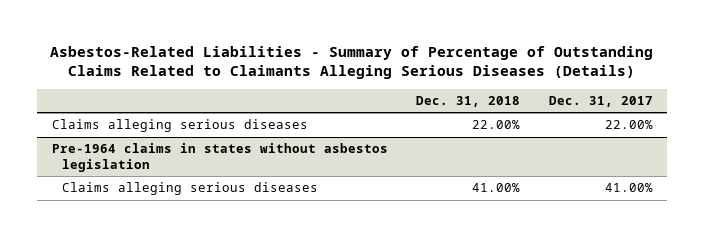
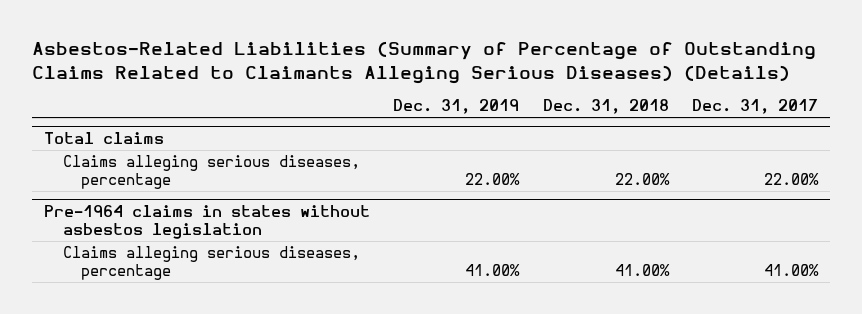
[50,45,654,80] Asbestos-Related Liabilities - Summary of Percentage of Outstanding Claims Related to Claimants Alleging Serious Diseases (Details) -> [31,41,816,84] Asbestos-Related Liabilities (Summary of Percentage of Outstanding Claims Related to Claimants Alleging Serious Diseases) (Details)
none -> [393,99,520,115] Dec. 31, 2019
none -> [43,132,164,145] Total claims
[51,119,308,133] Claims alleging serious diseases -> [62,155,360,189] Claims alleging serious diseases, percentage
[61,182,318,196] Claims alleging serious diseases -> [62,246,360,280] Claims alleging serious diseases, percentage

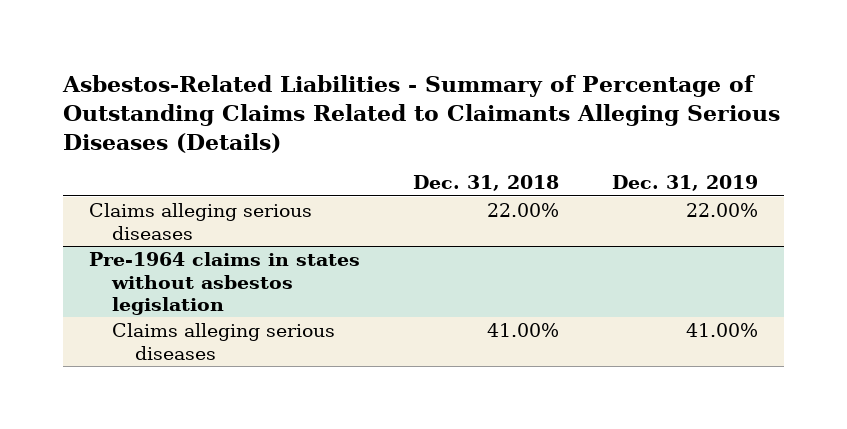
[31,41,816,84] Asbestos-Related Liabilities (Summary of Percentage of Outstanding Claims Related to Claimants Alleging Serious Diseases) (Details) -> [62,75,781,154] Asbestos-Related Liabilities - Summary of Percentage of Outstanding Claims Related to Claimants Alleging Serious Diseases (Details)
[692,99,819,115] Dec. 31, 2017 -> none
[43,132,164,145] Total claims -> none
[62,155,360,189] Claims alleging serious diseases, percentage -> [89,203,313,240] Claims alleging serious diseases
[62,246,360,280] Claims alleging serious diseases, percentage -> [112,323,336,360] Claims alleging serious diseases

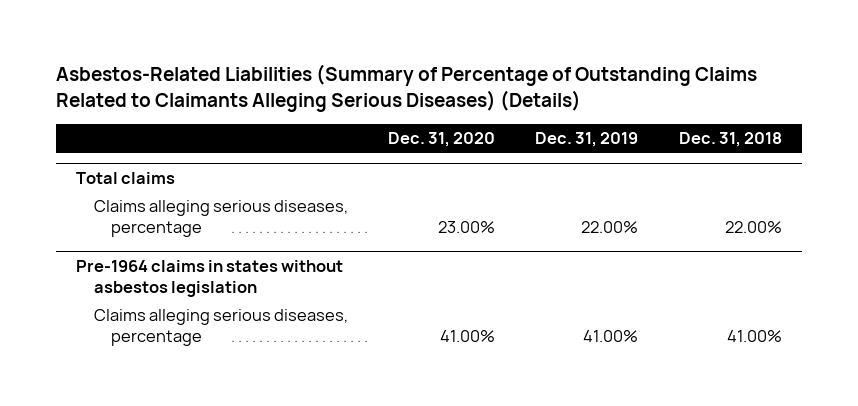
[62,75,781,154] Asbestos-Related Liabilities - Summary of Percentage of Outstanding Claims Related to Claimants Alleging Serious Diseases (Details) -> [55,64,757,113] Asbestos-Related Liabilities (Summary of Percentage of Outstanding Claims Related to Claimants Alleging Serious Diseases) (Details)
none -> [387,131,495,147] Dec. 31, 2020
none -> [75,171,175,184] Total claims
[89,203,313,240] Claims alleging serious diseases -> [93,200,348,238] Claims alleging serious diseases, percentage
[112,323,336,360] Claims alleging serious diseases -> [93,309,348,347] Claims alleging serious diseases, percentage

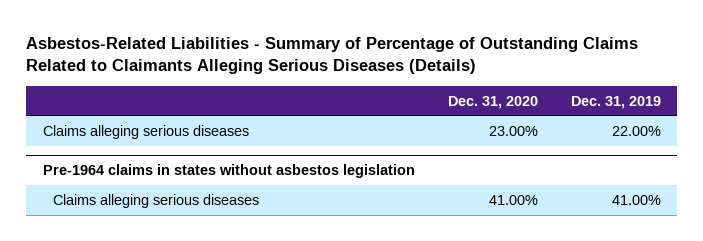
[55,64,757,113] Asbestos-Related Liabilities (Summary of Percentage of Outstanding Claims Related to Claimants Alleging Serious Diseases) (Details) -> [26,36,639,75] Asbestos-Related Liabilities - Summary of Percentage of Outstanding Claims Related to Claimants Alleging Serious Diseases (Details)
[678,131,782,147] Dec. 31, 2018 -> none
[75,171,175,184] Total claims -> none
[93,200,348,238] Claims alleging serious diseases, percentage -> [42,124,249,139] Claims alleging serious diseases
[93,309,348,347] Claims alleging serious diseases, percentage -> [53,193,260,208] Claims alleging serious diseases

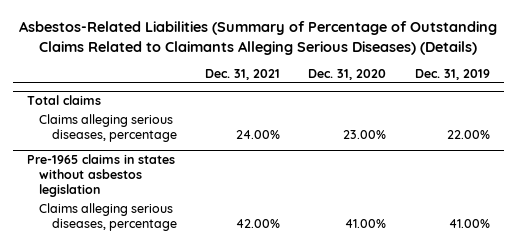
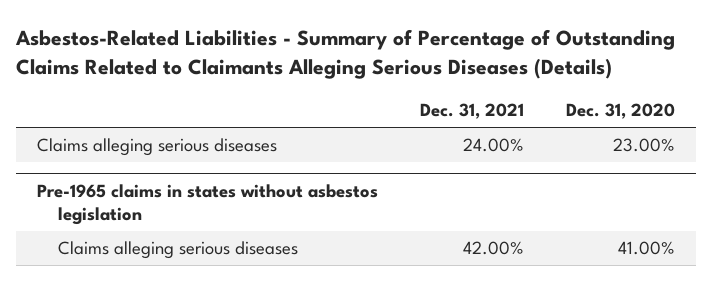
[19,21,498,55] Asbestos-Related Liabilities (Summary of Percentage of Outstanding Claims Related to Claimants Alleging Serious Diseases) (Details) -> [15,29,676,80] Asbestos-Related Liabilities - Summary of Percentage of Outstanding Claims Related to Claimants Alleging Serious Diseases (Details)
[414,69,490,81] Dec. 31, 2019 -> none
[26,95,101,106] Total claims -> none
[39,113,177,142] Claims alleging serious diseases, percentage -> [37,138,278,157] Claims alleging serious diseases
[39,202,177,231] Claims alleging serious diseases, percentage -> [58,241,299,260] Claims alleging serious diseases

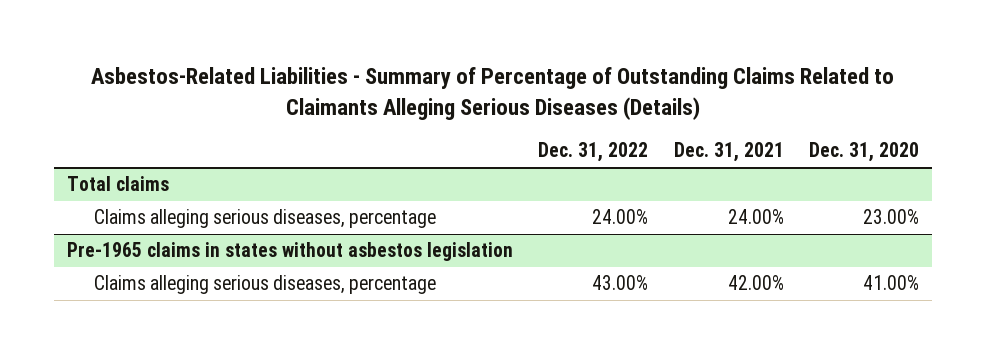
none -> [538,142,649,163] Dec. 31, 2022
none -> [66,176,169,192] Total claims
[37,138,278,157] Claims alleging serious diseases -> [94,209,437,229] Claims alleging serious diseases, percentage
[58,241,299,260] Claims alleging serious diseases -> [94,275,437,295] Claims alleging serious diseases, percentage

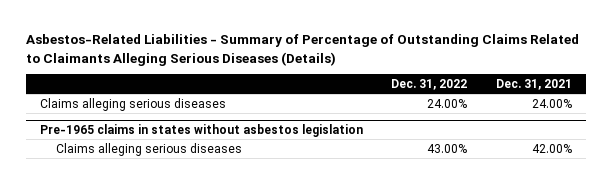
[808,142,919,163] Dec. 31, 2020 -> none
[66,176,169,192] Total claims -> none
[94,209,437,229] Claims alleging serious diseases, percentage -> [40,97,227,111] Claims alleging serious diseases
[94,275,437,295] Claims alleging serious diseases, percentage -> [55,142,242,156] Claims alleging serious diseases

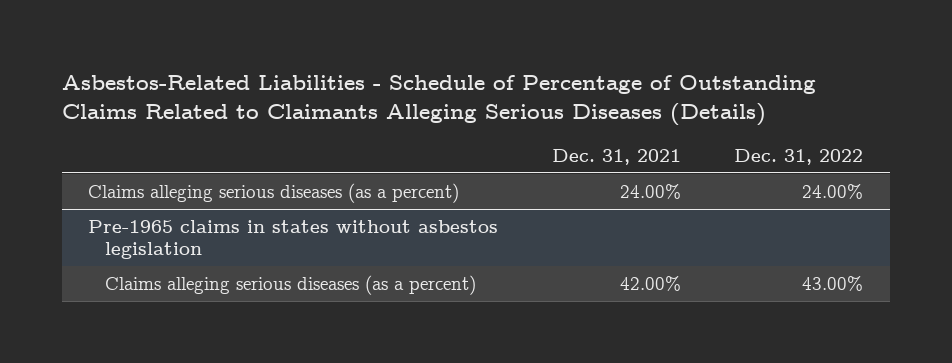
[25,34,579,66] Asbestos-Related Liabilities - Summary of Percentage of Outstanding Claims Related to Claimants Alleging Serious Diseases (Details) -> [61,75,816,127] Asbestos-Related Liabilities - Schedule of Percentage of Outstanding Claims Related to Claimants Alleging Serious Diseases (Details)
[40,97,227,111] Claims alleging serious diseases -> [88,182,460,203] Claims alleging serious diseases (as a percent)
[55,142,242,156] Claims alleging serious diseases -> [104,274,476,295] Claims alleging serious diseases (as a percent)

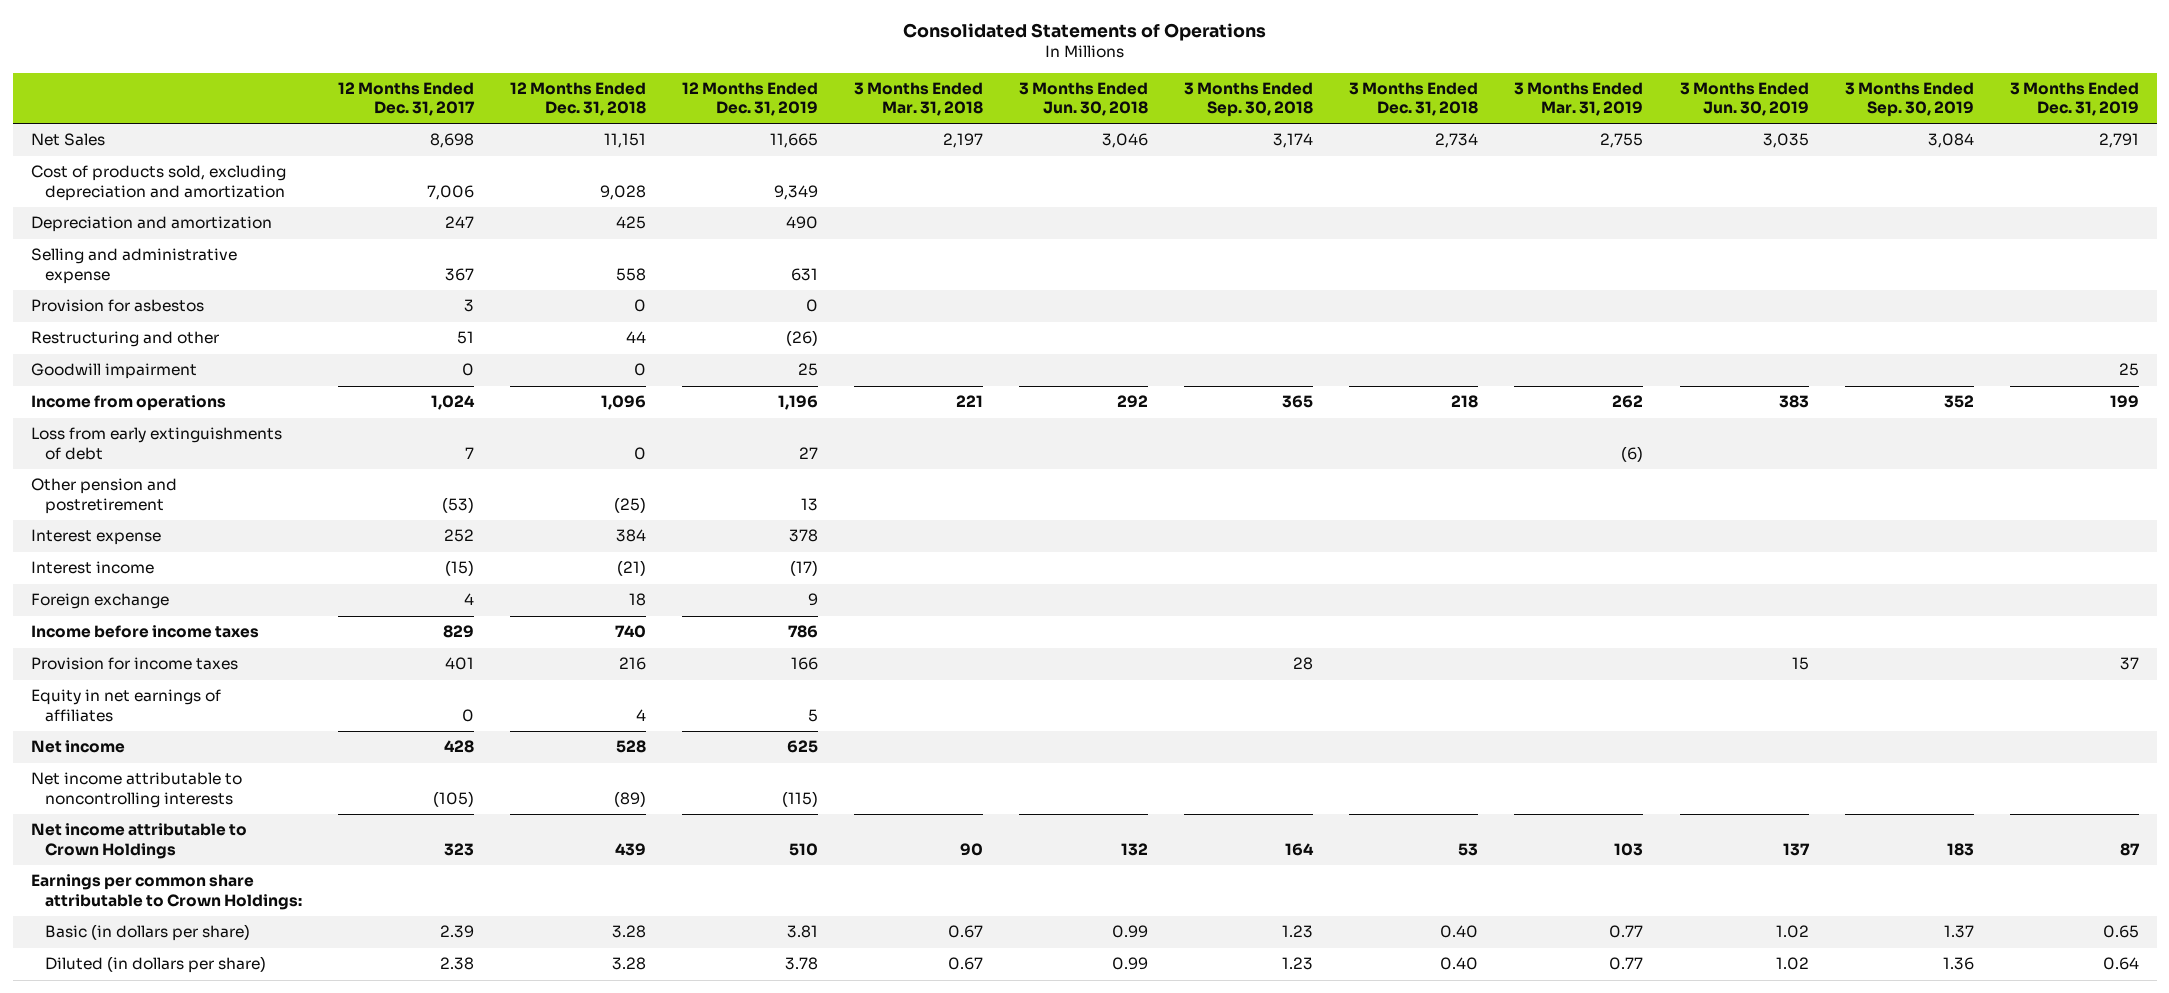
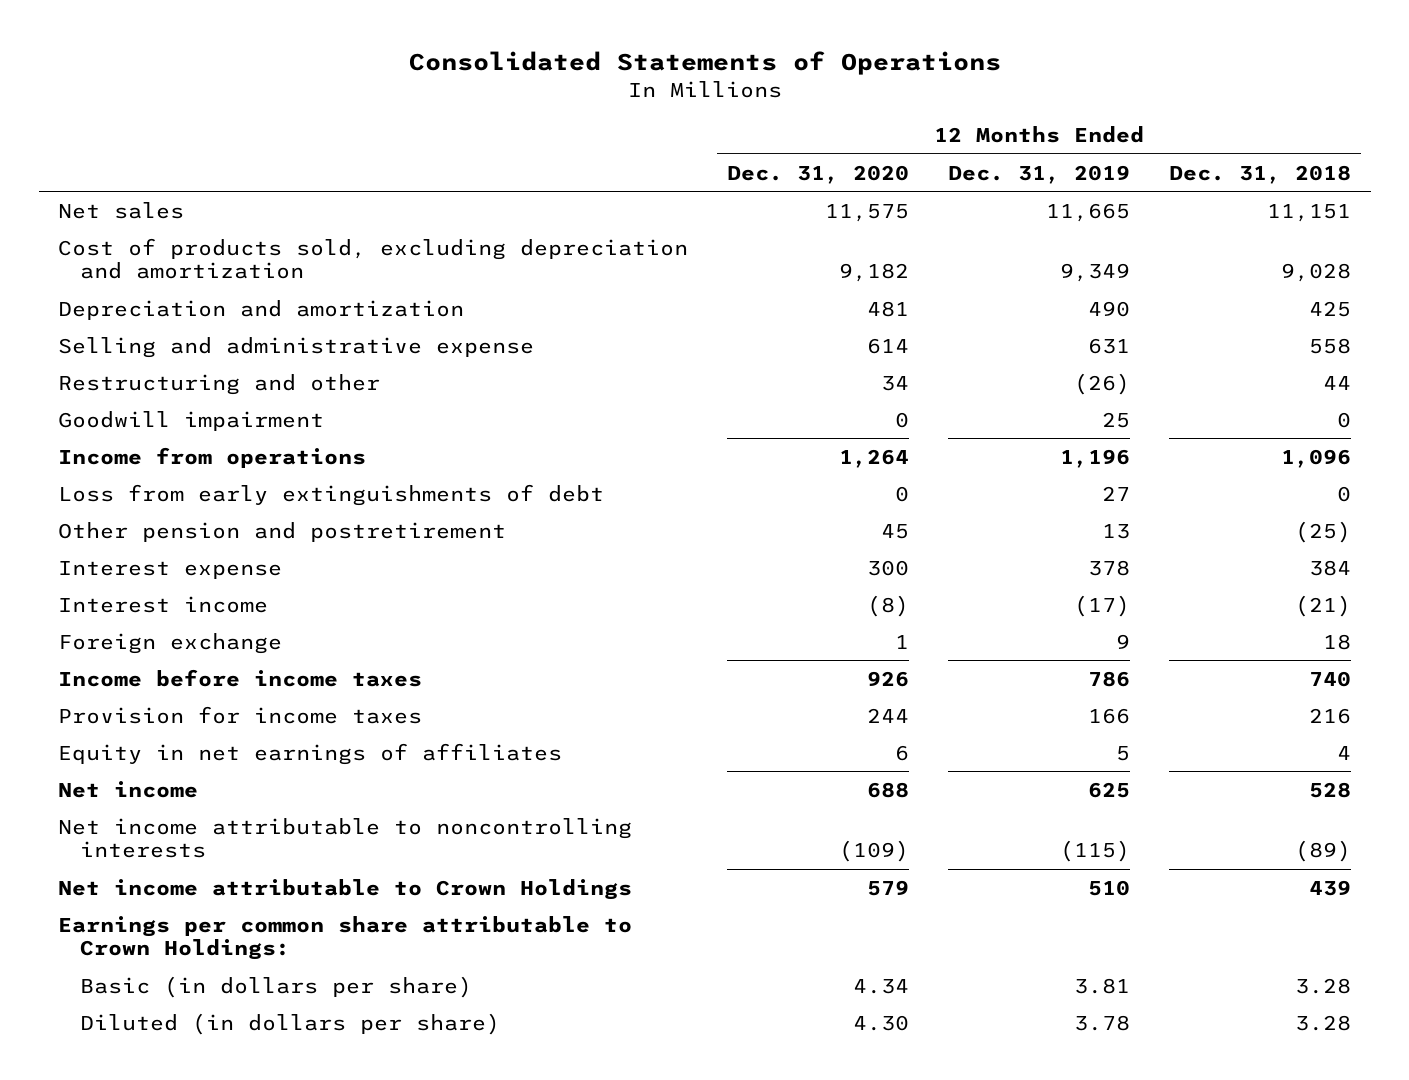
[337,82,475,117] 12 Months Ended Dec. 31, 2017 -> none
[853,82,983,117] 3 Months Ended Mar. 31, 2018 -> none
[1019,82,1149,117] 3 Months Ended Jun. 30, 2018 -> none
[1184,82,1314,118] 3 Months Ended Sep. 30, 2018 -> none
[1349,82,1479,117] 3 Months Ended Dec. 31, 2018 -> none
[1514,82,1644,117] 3 Months Ended Mar. 31, 2019 -> none
[1679,82,1809,117] 3 Months Ended Jun. 30, 2019 -> none
[1844,82,1974,118] 3 Months Ended Sep. 30, 2019 -> none
[2009,82,2139,117] 3 Months Ended Dec. 31, 2019 -> none
none -> [727,164,910,184] Dec. 31, 2020
[30,133,105,147] Net Sales -> [58,201,185,219] Net sales
[30,299,204,313] Provision for asbestos -> none

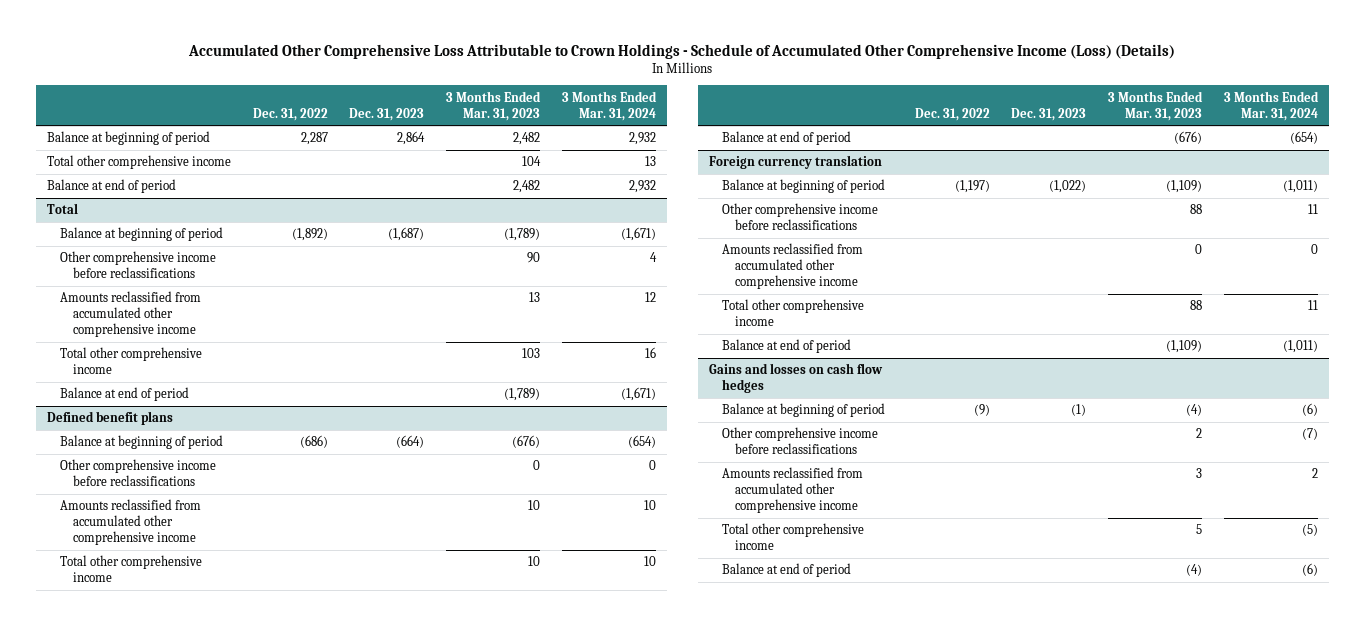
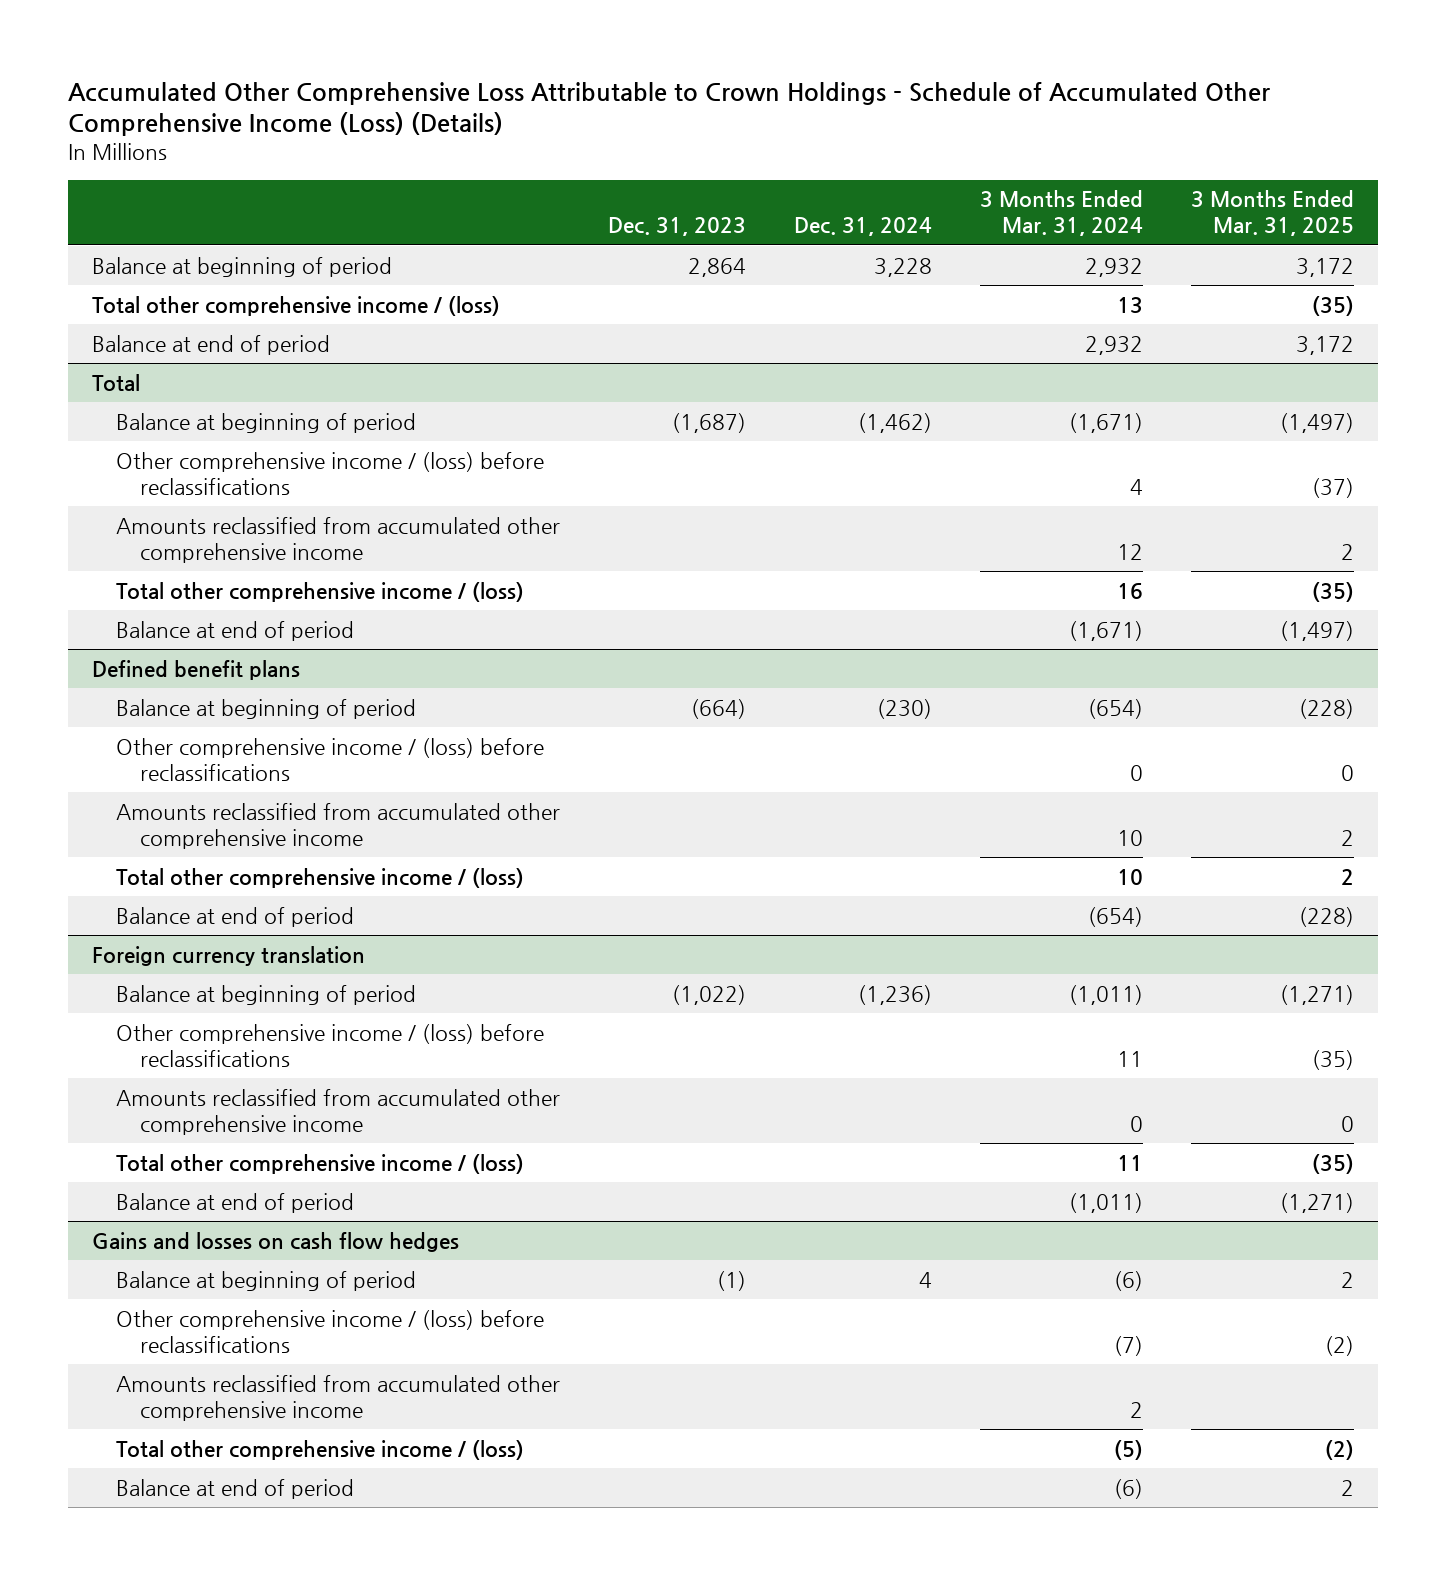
[252,107,328,121] Dec. 31, 2022 -> none
[446,90,542,121] 3 Months Ended Mar. 31, 2023 -> none
none -> [793,217,932,237] Dec. 31, 2024
none -> [1190,190,1354,237] 3 Months Ended Mar. 31, 2025
[46,155,231,170] Total other comprehensive income -> [91,295,500,316] Total other comprehensive income / (loss)
[60,251,217,279] Other comprehensive income before reclassifications -> [115,451,544,495] Other comprehensive income / (loss) before reclassifications
[60,347,203,375] Total other comprehensive income -> [115,581,524,602] Total other comprehensive income / (loss)
[60,459,217,487] Other comprehensive income before reclassifications -> [115,737,544,781] Other comprehensive income / (loss) before reclassifications
[60,555,203,583] Total other comprehensive income -> [115,867,524,888] Total other comprehensive income / (loss)
[722,203,879,231] Other comprehensive income before reclassifications -> [115,1023,544,1067] Other comprehensive income / (loss) before reclassifications
[722,299,865,327] Total other comprehensive income -> [115,1153,524,1174] Total other comprehensive income / (loss)
[722,427,879,455] Other comprehensive income before reclassifications -> [115,1309,544,1353] Other comprehensive income / (loss) before reclassifications
[722,523,865,551] Total other comprehensive income -> [115,1439,524,1460] Total other comprehensive income / (loss)

